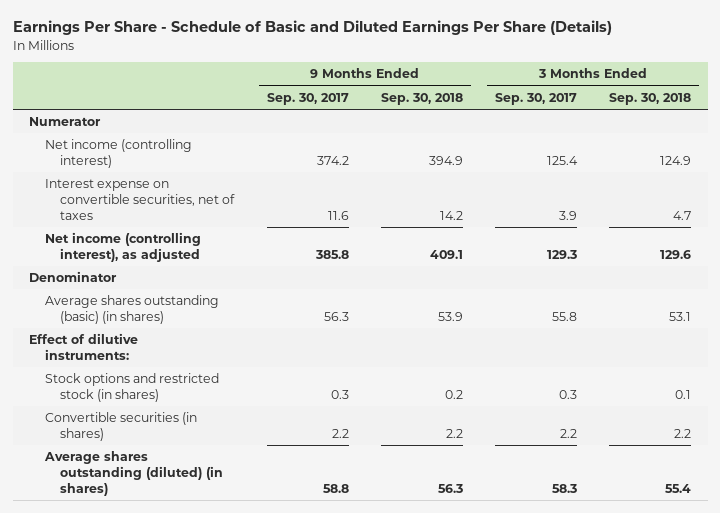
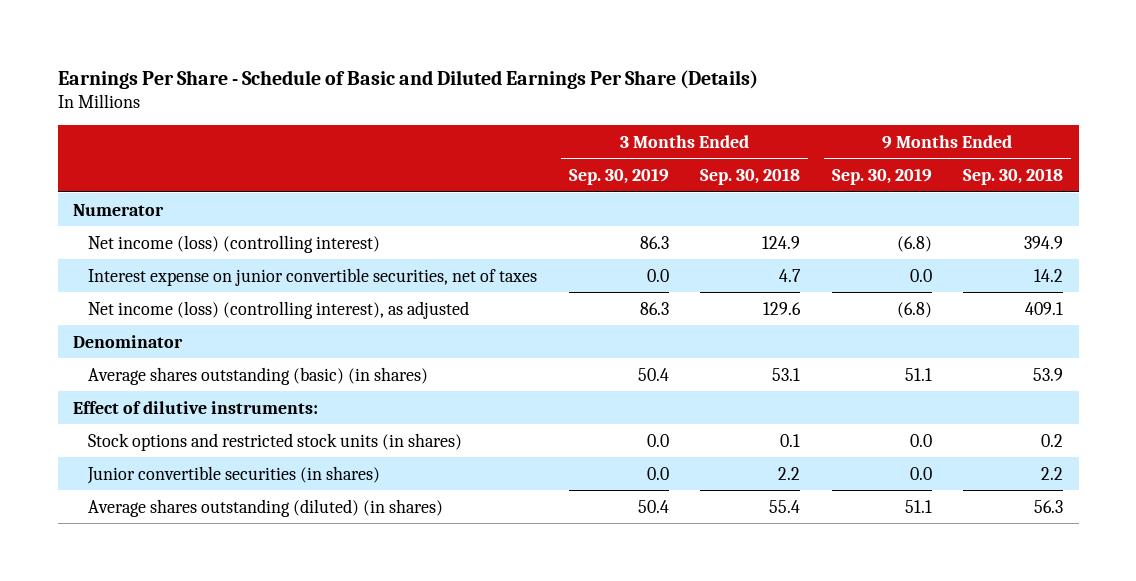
[266,92,349,105] Sep. 30, 2017 -> none
[495,92,578,105] Sep. 30, 2017 -> none
none -> [568,168,669,186] Sep. 30, 2019
none -> [831,168,932,186] Sep. 30, 2019
[44,139,192,168] Net income (controlling interest) -> [88,234,381,253] Net income (loss) (controlling interest)
[44,179,236,220] Interest expense on convertible securities, net of taxes -> [88,267,538,286] Interest expense on junior convertible securities, net of taxes
[44,232,201,262] Net income (controlling interest), as adjusted -> [88,300,470,319] Net income (loss) (controlling interest), as adjusted
[44,373,219,402] Stock options and restricted stock (in shares) -> [88,432,463,451] Stock options and restricted stock units (in shares)
[44,412,197,441] Convertible securities (in shares) -> [87,465,381,484] Junior convertible securities (in shares)

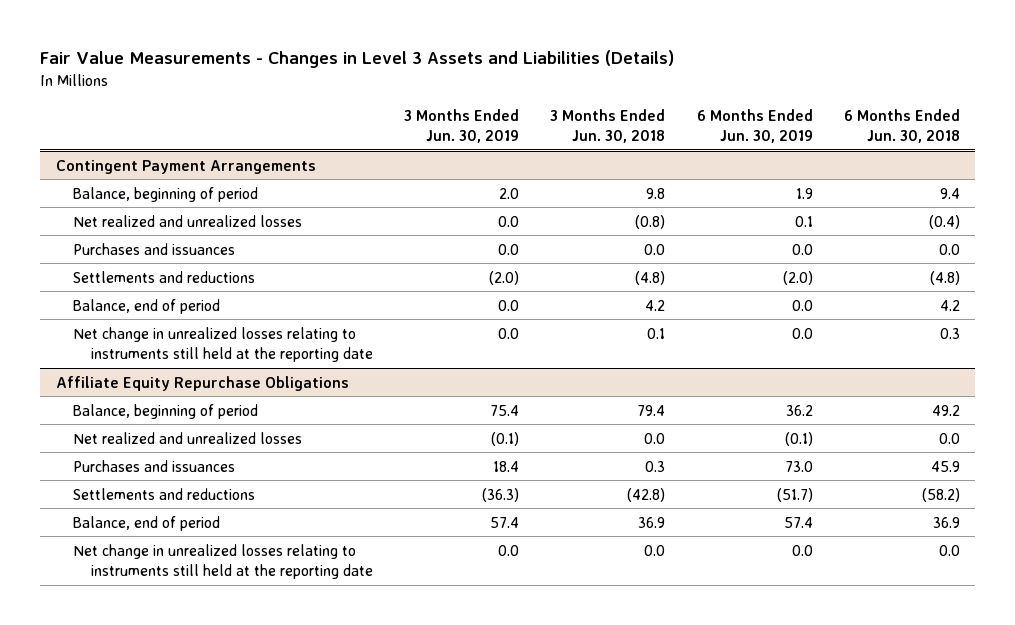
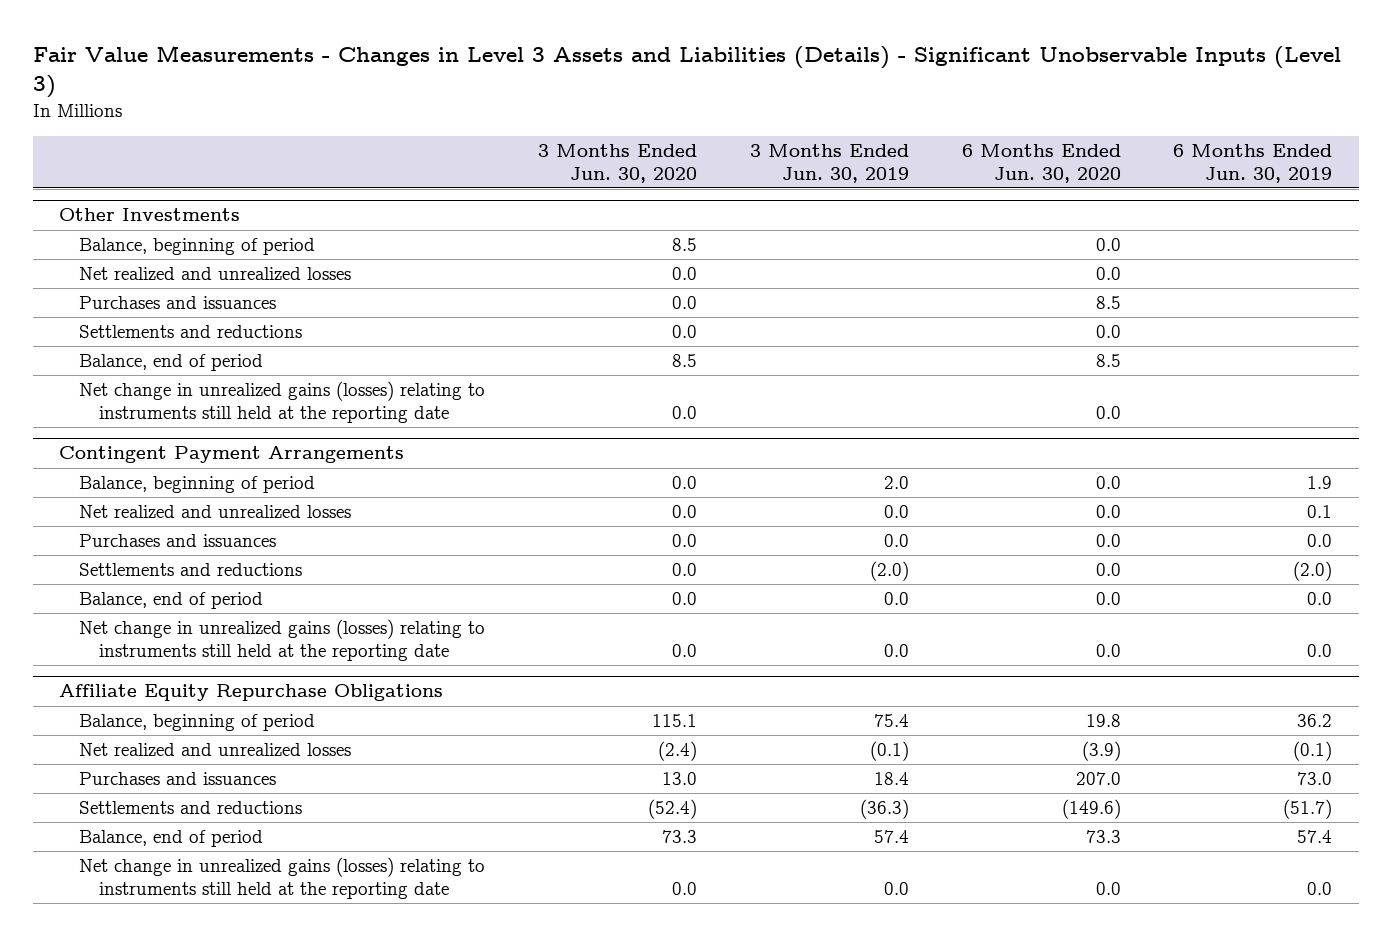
[39,50,674,69] Fair Value Measurements - Changes in Level 3 Assets and Liabilities (Details) -> [32,44,1341,99] Fair Value Measurements - Changes in Level 3 Assets and Liabilities (Details) - Significant Unobservable Inputs (Level 3)
[550,108,666,143] 3 Months Ended Jun. 30, 2018 -> none
[843,108,960,143] 6 Months Ended Jun. 30, 2018 -> none
none -> [537,144,697,183] 3 Months Ended Jun. 30, 2020
none -> [961,144,1121,183] 6 Months Ended Jun. 30, 2020
none -> [58,208,240,222] Other Investments
none -> [78,238,315,256] Balance, beginning of period
none -> [78,267,351,281] Net realized and unrealized losses
none -> [78,296,276,310] Purchases and issuances
none -> [78,325,302,339] Settlements and reductions
none -> [78,354,263,372] Balance, end of period
none -> [78,381,485,423] Net change in unrealized gains (losses) relating to instruments still held at the reporting date
[73,326,374,362] Net change in unrealized losses relating to instruments still held at the reporting date -> [78,619,485,661] Net change in unrealized gains (losses) relating to instruments still held at the reporting date
[73,543,374,579] Net change in unrealized losses relating to instruments still held at the reporting date -> [78,857,485,899] Net change in unrealized gains (losses) relating to instruments still held at the reporting date

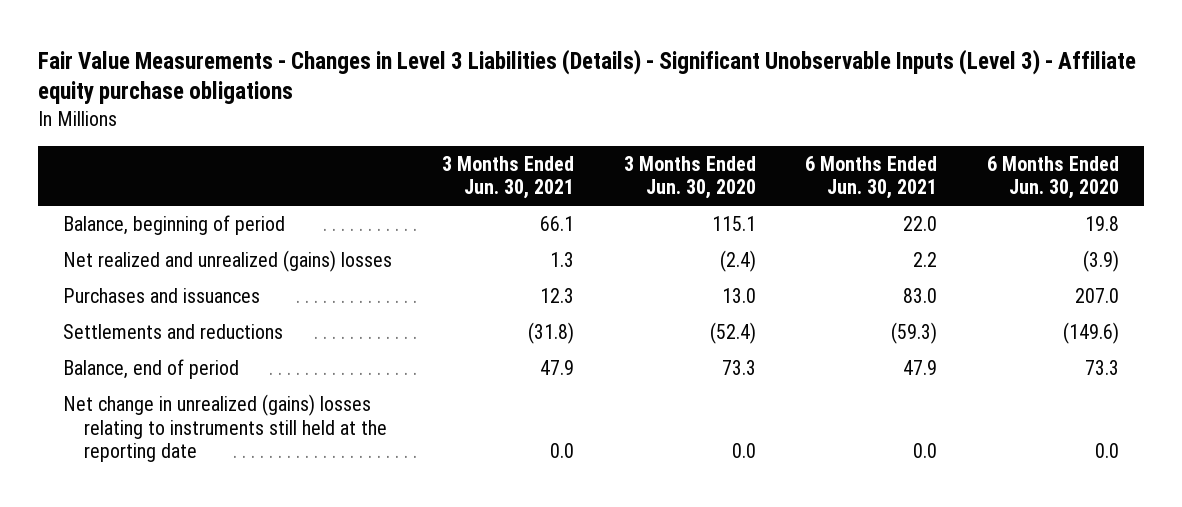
[32,44,1341,99] Fair Value Measurements - Changes in Level 3 Assets and Liabilities (Details) - Significant Unobservable Inputs (Level 3) -> [37,48,1136,105] Fair Value Measurements - Changes in Level 3 Liabilities (Details) - Significant Unobservable Inputs (Level 3) - Affiliate equity purchase obligations
[749,144,909,183] 3 Months Ended Jun. 30, 2019 -> none
[1173,144,1333,183] 6 Months Ended Jun. 30, 2019 -> none
none -> [441,155,574,200] 3 Months Ended Jun. 30, 2021
none -> [805,155,938,200] 6 Months Ended Jun. 30, 2021
[58,208,240,222] Other Investments -> none
[78,238,315,256] Balance, beginning of period -> none
[78,267,351,281] Net realized and unrealized losses -> none
[78,296,276,310] Purchases and issuances -> none
[78,325,302,339] Settlements and reductions -> none
[78,354,263,372] Balance, end of period -> none
[78,381,485,423] Net change in unrealized gains (losses) relating to instruments still held at the reporting date -> none
[58,446,404,464] Contingent Payment Arrangements -> none
[78,476,315,494] Balance, beginning of period -> none
[78,505,351,519] Net realized and unrealized losses -> none
[78,534,276,548] Purchases and issuances -> none
[78,563,302,577] Settlements and reductions -> none
[78,592,263,610] Balance, end of period -> none
[78,619,485,661] Net change in unrealized gains (losses) relating to instruments still held at the reporting date -> none
[58,684,443,702] Affiliate Equity Repurchase Obligations -> none
[78,743,351,757] Net realized and unrealized losses -> [62,249,392,272] Net realized and unrealized (gains) losses
[78,857,485,899] Net change in unrealized gains (losses) relating to instruments still held at the reporting date -> [62,393,387,463] Net change in unrealized (gains) losses relating to instruments still held at the reporting date

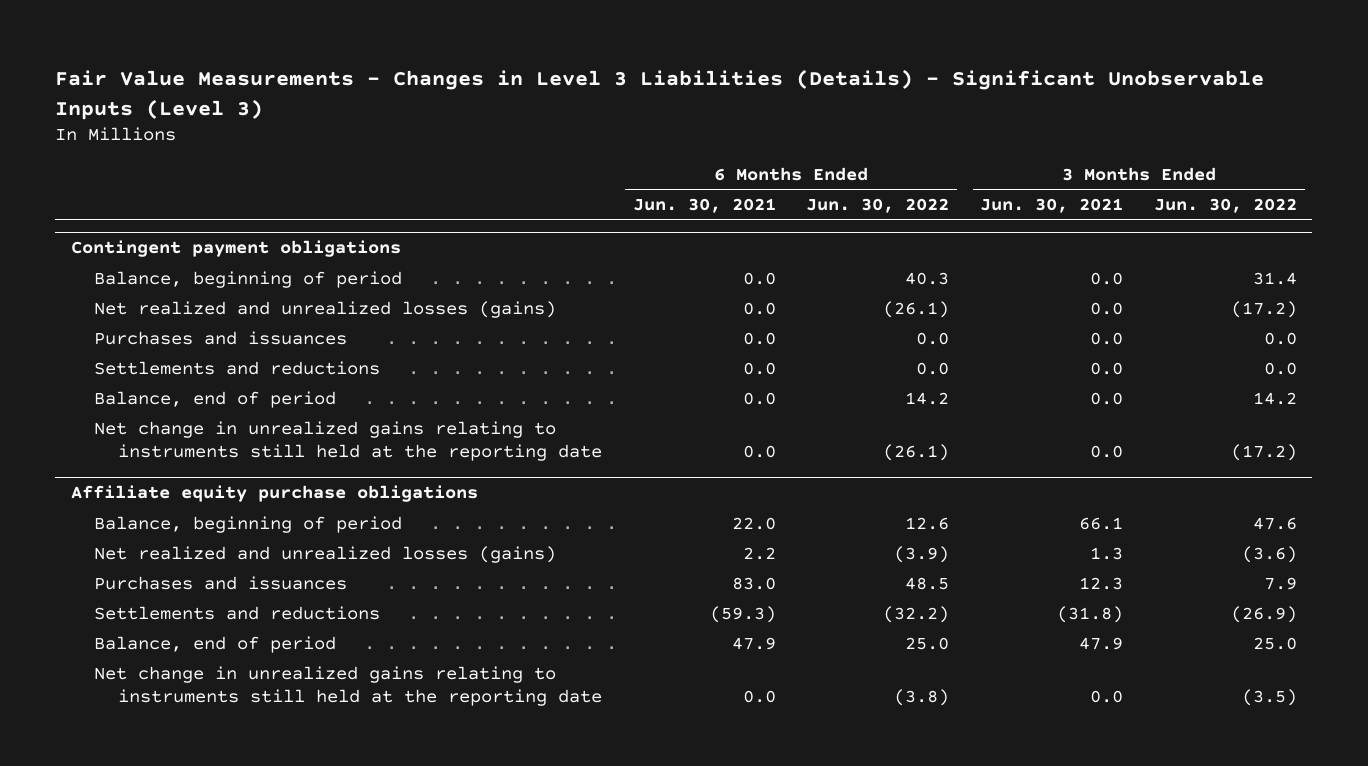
[37,48,1136,105] Fair Value Measurements - Changes in Level 3 Liabilities (Details) - Significant Unobservable Inputs (Level 3) - Affiliate equity purchase obligations -> [55,68,1265,120] Fair Value Measurements - Changes in Level 3 Liabilities (Details) - Significant Unobservable Inputs (Level 3)
[623,155,756,200] 3 Months Ended Jun. 30, 2020 -> none
[987,155,1120,200] 6 Months Ended Jun. 30, 2020 -> none
none -> [806,198,950,214] Jun. 30, 2022
none -> [1153,198,1297,214] Jun. 30, 2022
none -> [70,240,401,258] Contingent payment obligations
none -> [94,270,403,288] Balance, beginning of period
none -> [94,300,557,318] Net realized and unrealized losses (gains)
none -> [94,330,348,345] Purchases and issuances
none -> [94,360,381,375] Settlements and reductions
none -> [94,390,337,408] Balance, end of period
none -> [94,420,602,461] Net change in unrealized gains relating to instruments still held at the reporting date
none -> [70,485,478,503] Affiliate equity purchase obligations
[62,249,392,272] Net realized and unrealized (gains) losses -> [94,545,557,563] Net realized and unrealized losses (gains)
[62,393,387,463] Net change in unrealized (gains) losses relating to instruments still held at the reporting date -> [94,665,602,706] Net change in unrealized gains relating to instruments still held at the reporting date

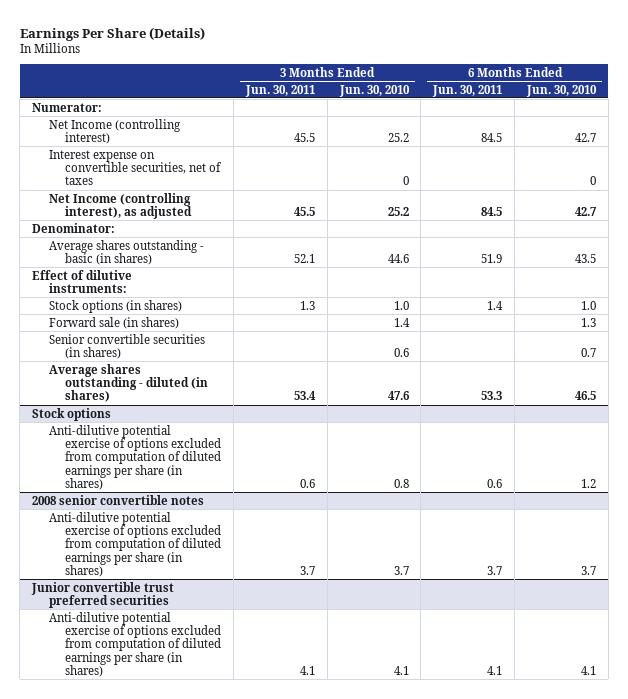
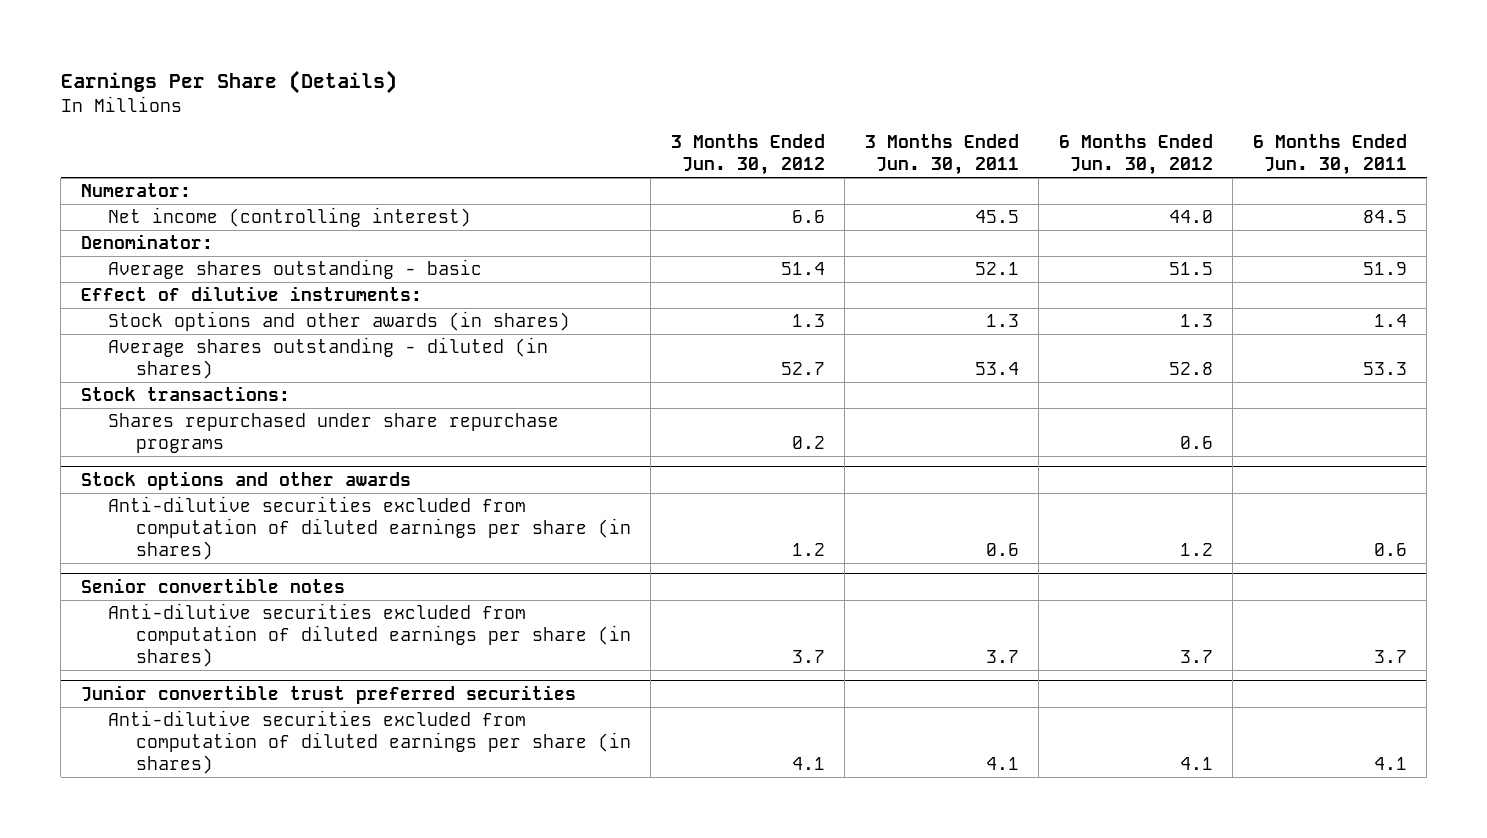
[338,84,410,97] Jun. 30, 2010 -> none
[525,84,597,97] Jun. 30, 2010 -> none
none -> [670,134,825,176] 3 Months Ended Jun. 30, 2012
none -> [1058,134,1213,176] 6 Months Ended Jun. 30, 2012
[48,118,181,144] Net Income (controlling interest) -> none
[48,149,223,186] Interest expense on convertible securities, net of taxes -> none
[48,192,193,219] Net Income (controlling interest), as adjusted -> [108,207,472,228] Net income (controlling interest)
[48,239,204,265] Average shares outstanding - basic (in shares) -> [108,259,483,280] Average shares outstanding - basic
[48,316,179,329] Forward sale (in shares) -> none
[48,333,205,359] Senior convertible securities (in shares) -> none
[48,299,182,313] Stock options (in shares) -> [108,311,571,332] Stock options and other awards (in shares)
[32,407,112,421] Stock options -> none
none -> [80,386,290,402] Stock transactions:
none -> [108,413,560,453] Shares repurchased under share repurchase programs
none -> [80,471,411,491] Stock options and other awards
[48,424,222,491] Anti-dilutive potential exercise of options excluded from computation of diluted earnings per share (in shares) -> [108,496,631,560] Anti-dilutive securities excluded from computation of diluted earnings per share (in shares)
[32,494,205,505] 2008 senior convertible notes -> [80,578,345,594] Senior convertible notes
[48,511,222,578] Anti-dilutive potential exercise of options excluded from computation of diluted earnings per share (in shares) -> [108,603,631,667] Anti-dilutive securities excluded from computation of diluted earnings per share (in shares)
[48,611,222,678] Anti-dilutive potential exercise of options excluded from computation of diluted earnings per share (in shares) -> [108,710,631,774] Anti-dilutive securities excluded from computation of diluted earnings per share (in shares)

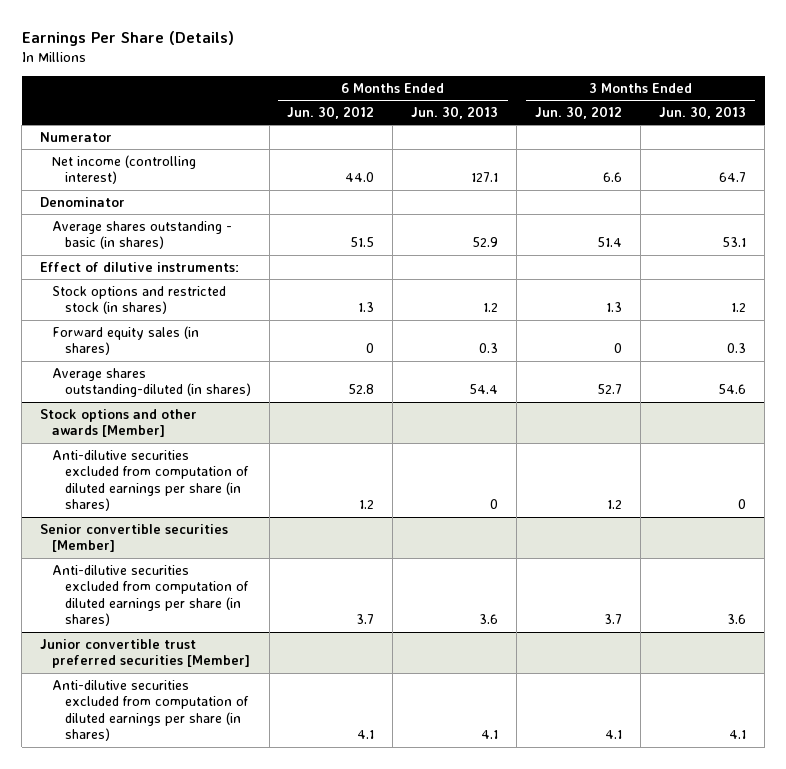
[864,134,1019,176] 3 Months Ended Jun. 30, 2011 -> none
[1252,134,1407,176] 6 Months Ended Jun. 30, 2011 -> none
none -> [411,106,499,120] Jun. 30, 2013
none -> [659,106,747,120] Jun. 30, 2013
[80,183,191,198] Numerator: -> [40,131,113,142] Numerator
[80,234,213,250] Denominator: -> [40,196,126,207] Denominator
[108,259,483,280] Average shares outstanding - basic -> [52,220,233,250] Average shares outstanding - basic (in shares)
[80,386,290,402] Stock transactions: -> none
[108,413,560,453] Shares repurchased under share repurchase programs -> none
[108,311,571,332] Stock options and other awards (in shares) -> [52,285,227,315] Stock options and restricted stock (in shares)
none -> [52,325,200,356] Forward equity sales (in shares)
[108,337,549,379] Average shares outstanding - diluted (in shares) -> [52,367,251,398] Average shares outstanding-diluted (in shares)
[80,471,411,491] Stock options and other awards -> [40,408,198,438] Stock options and other awards [Member]
[80,578,345,594] Senior convertible notes -> none
none -> [40,523,229,553] Senior convertible securities [Member]
[80,685,576,705] Junior convertible trust preferred securities -> [40,638,251,669] Junior convertible trust preferred securities [Member]

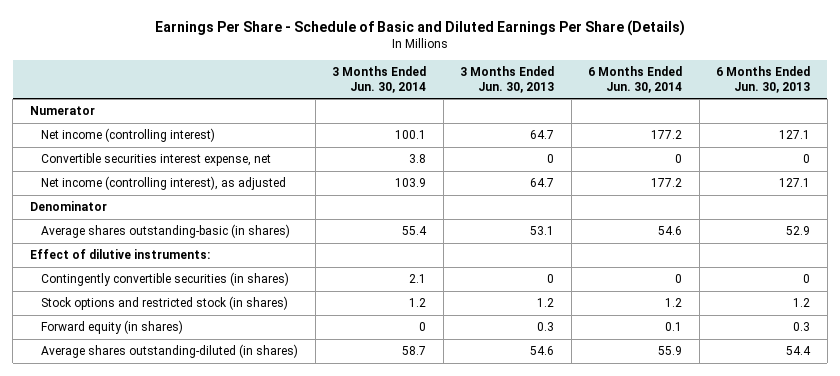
[21,31,234,47] Earnings Per Share (Details) -> [154,19,685,36] Earnings Per Share - Schedule of Basic and Diluted Earnings Per Share (Details)
[287,106,375,120] Jun. 30, 2012 -> none
[535,106,623,120] Jun. 30, 2012 -> none
none -> [332,66,427,93] 3 Months Ended Jun. 30, 2014
none -> [588,66,683,93] 6 Months Ended Jun. 30, 2014
none -> [41,153,272,167] Convertible securities interest expense, net
none -> [41,176,287,191] Net income (controlling interest), as adjusted
[52,220,233,250] Average shares outstanding - basic (in shares) -> [41,224,291,239] Average shares outstanding-basic (in shares)
none -> [41,272,290,287] Contingently convertible securities (in shares)
[52,325,200,356] Forward equity sales (in shares) -> [41,320,184,335] Forward equity (in shares)
[40,408,198,438] Stock options and other awards [Member] -> none
[52,449,249,512] Anti-dilutive securities excluded from computation of diluted earnings per share (in shares) -> none
[40,523,229,553] Senior convertible securities [Member] -> none
[52,564,249,627] Anti-dilutive securities excluded from computation of diluted earnings per share (in shares) -> none
[40,638,251,669] Junior convertible trust preferred securities [Member] -> none
[52,679,249,742] Anti-dilutive securities excluded from computation of diluted earnings per share (in shares) -> none

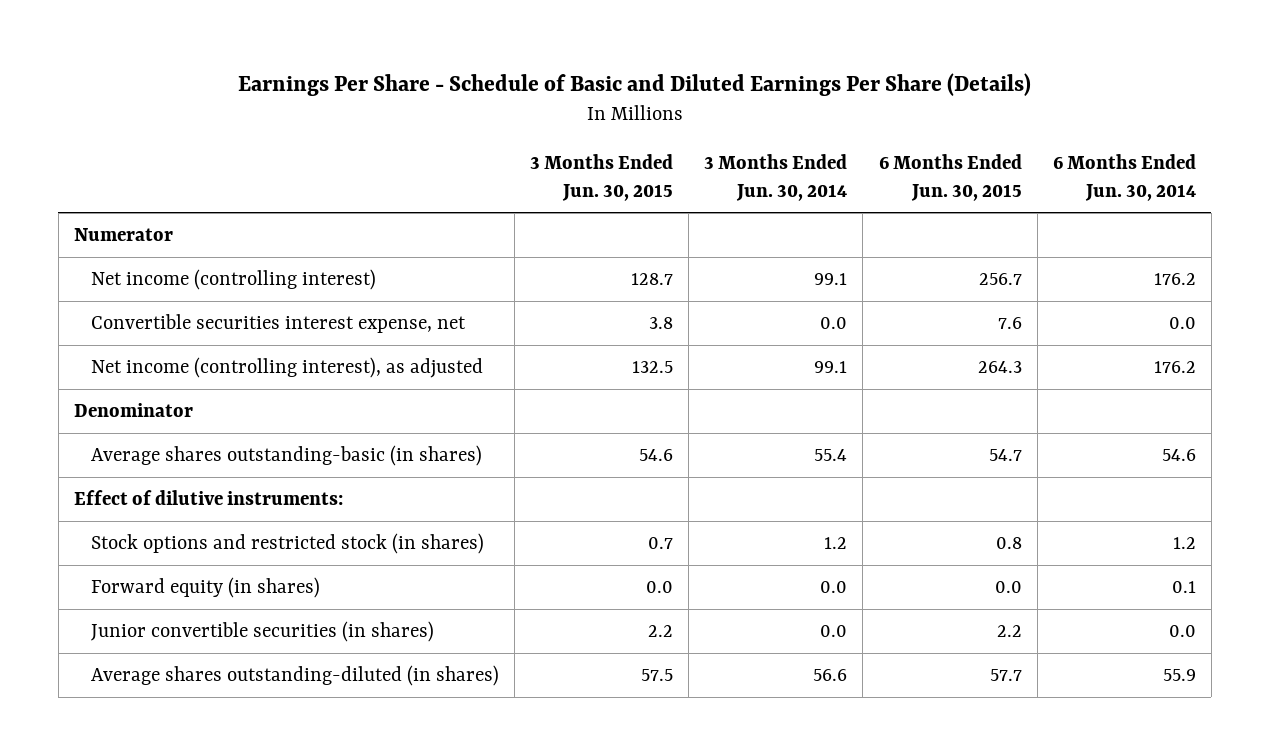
[460,66,555,93] 3 Months Ended Jun. 30, 2013 -> none
[716,66,811,93] 6 Months Ended Jun. 30, 2013 -> none
none -> [530,154,674,201] 3 Months Ended Jun. 30, 2015
none -> [878,154,1022,201] 6 Months Ended Jun. 30, 2015
[395,130,427,140] 100.1 -> [814,272,848,285] 99.1
[651,130,683,140] 177.2 -> [1153,272,1196,285] 176.2
[409,154,427,164] 3.8 -> [820,316,848,329] 0.0
[675,154,683,164] 0 -> [1168,316,1196,329] 0.0
[395,178,427,188] 103.9 -> [814,360,848,373] 99.1
[651,178,683,188] 177.2 -> [1153,360,1196,373] 176.2
[41,272,290,287] Contingently convertible securities (in shares) -> none
[419,322,427,332] 0 -> [820,580,848,593] 0.0
none -> [90,620,434,642] Junior convertible securities (in shares)
[402,346,427,356] 58.7 -> [813,668,848,681] 56.6

